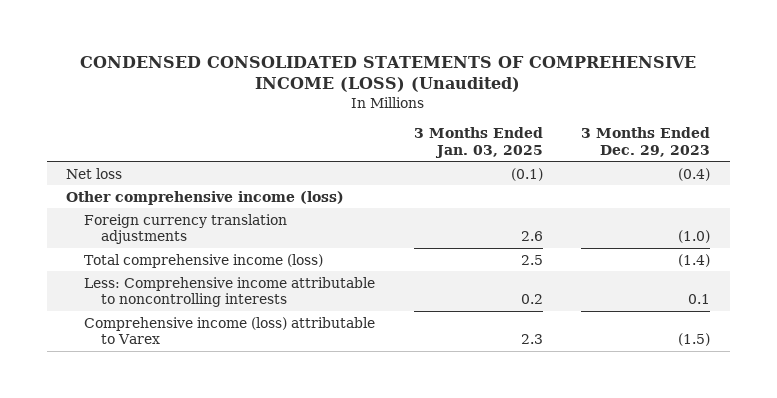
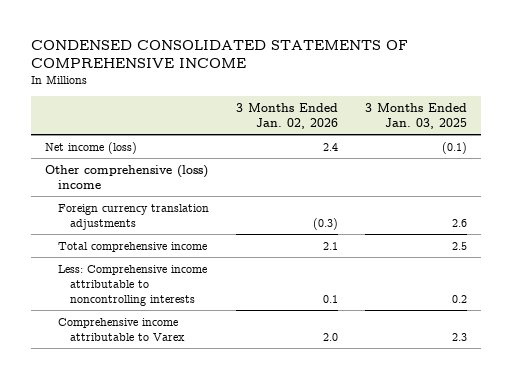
[80,56,697,93] CONDENSED CONSOLIDATED STATEMENTS OF COMPREHENSIVE INCOME (LOSS) (Unaudited) -> [31,39,409,69] CONDENSED CONSOLIDATED STATEMENTS OF COMPREHENSIVE INCOME
[581,127,711,157] 3 Months Ended Dec. 29, 2023 -> none
none -> [235,102,338,129] 3 Months Ended Jan. 02, 2026
[66,167,123,179] Net loss -> [44,141,137,154] Net income (loss)
[66,190,345,205] Other comprehensive income (loss) -> [44,164,208,189] Other comprehensive (loss) income
[83,253,323,268] Total comprehensive income (loss) -> [57,241,207,252] Total comprehensive income
[83,316,375,345] Comprehensive income (loss) attributable to Varex -> [57,317,186,341] Comprehensive income attributable to Varex

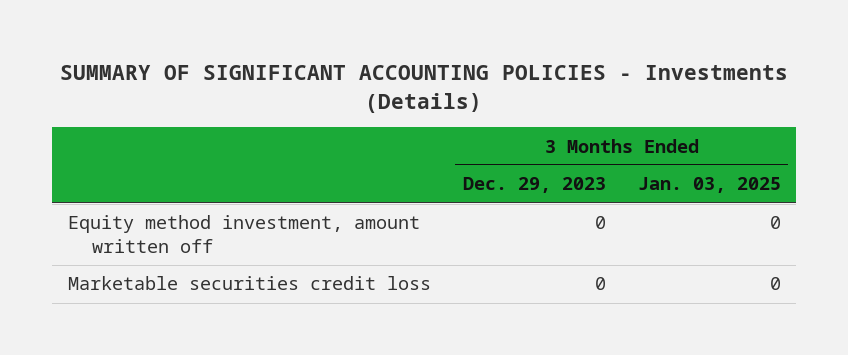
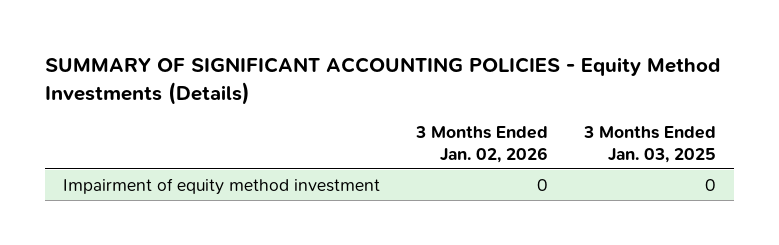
[60,65,789,113] SUMMARY OF SIGNIFICANT ACCOUNTING POLICIES - Investments (Details) -> [44,57,720,105] SUMMARY OF SIGNIFICANT ACCOUNTING POLICIES - Equity Method Investments (Details)
[462,177,606,194] Dec. 29, 2023 -> none
none -> [414,126,548,163] 3 Months Ended Jan. 02, 2026
[67,276,431,291] Marketable securities credit loss -> none
[67,215,420,254] Equity method investment, amount written off -> [62,178,380,196] Impairment of equity method investment

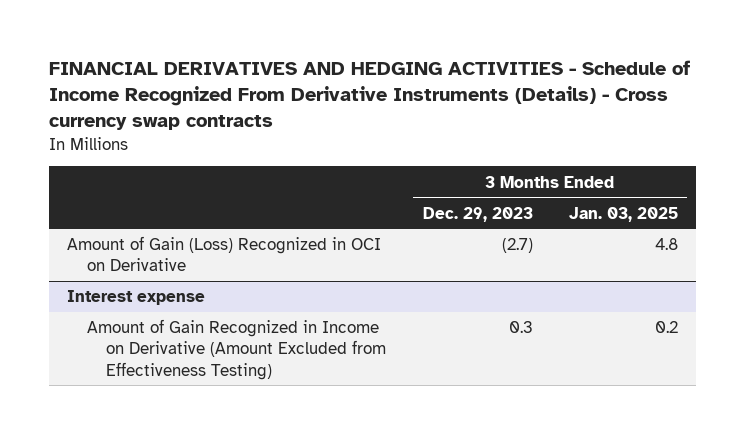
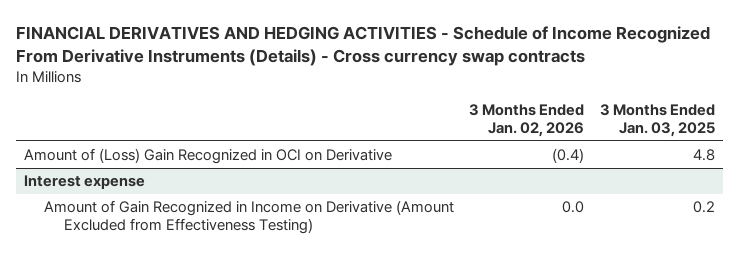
[422,206,533,222] Dec. 29, 2023 -> none
none -> [469,104,585,137] 3 Months Ended Jan. 02, 2026
[66,236,381,272] Amount of Gain (Loss) Recognized in OCI on Derivative -> [23,148,392,165] Amount of (Loss) Gain Recognized in OCI on Derivative

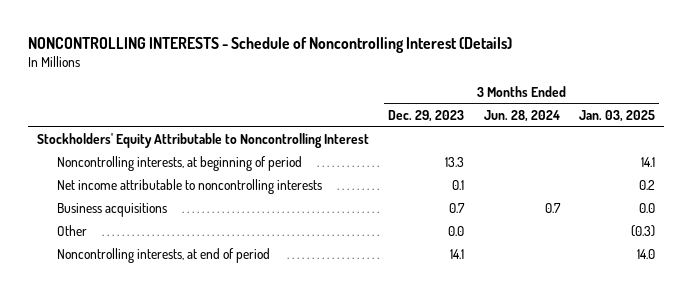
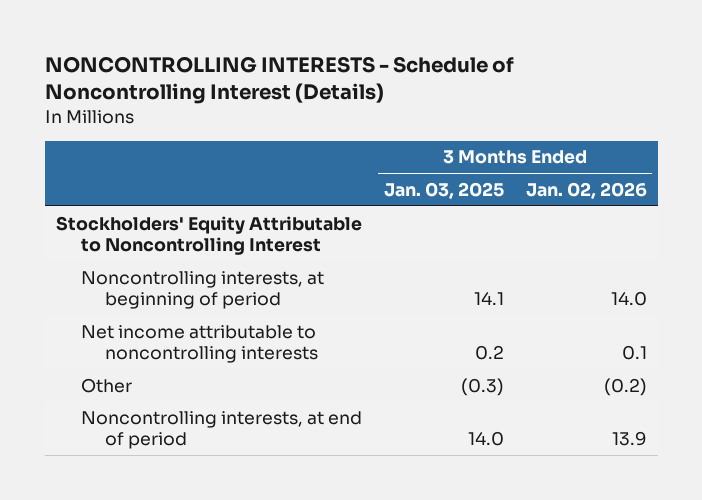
[388,110,465,123] Dec. 29, 2023 -> none
[483,110,560,123] Jun. 28, 2024 -> none
none -> [525,181,647,199] Jan. 02, 2026
[57,203,168,218] Business acquisitions -> none

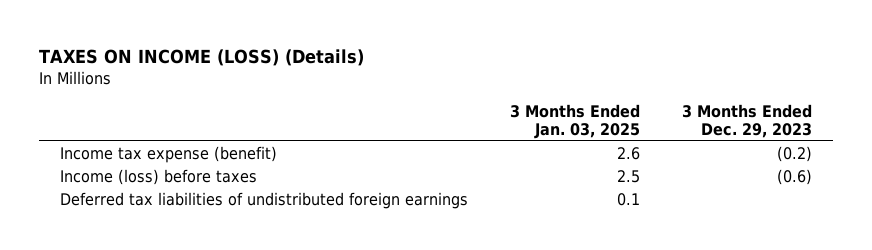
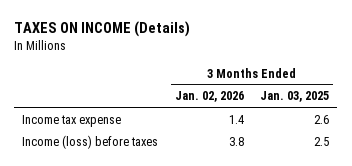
[39,49,365,67] TAXES ON INCOME (LOSS) (Details) -> [14,21,191,38] TAXES ON INCOME (Details)
[681,103,812,139] 3 Months Ended Dec. 29, 2023 -> none
none -> [174,91,244,103] Jan. 02, 2026
[60,146,278,164] Income tax expense (benefit) -> [22,114,122,127] Income tax expense
[60,192,469,210] Deferred tax liabilities of undistributed foreign earnings -> none

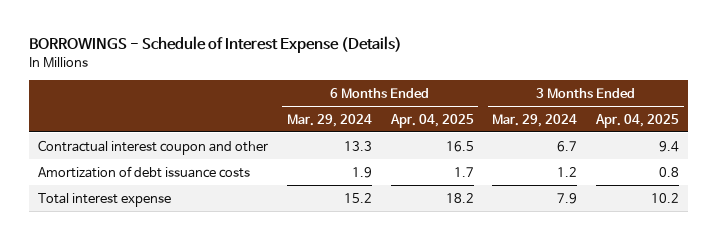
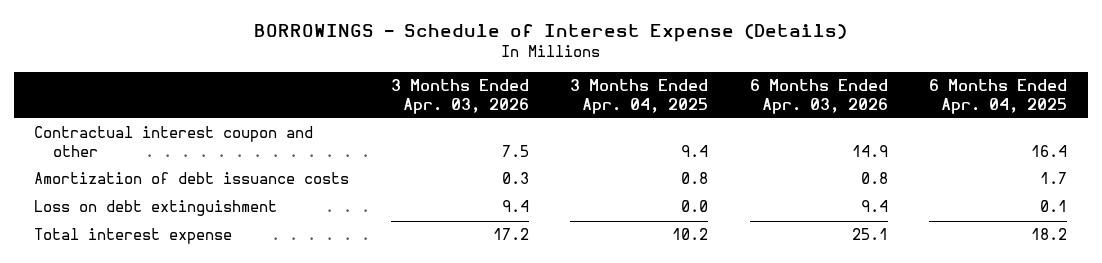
[286,113,372,127] Mar. 29, 2024 -> none
[492,113,578,127] Mar. 29, 2024 -> none
none -> [390,79,529,114] 3 Months Ended Apr. 03, 2026
none -> [749,79,888,114] 6 Months Ended Apr. 03, 2026
[445,140,474,152] 16.5 -> [1031,145,1068,158] 16.4
none -> [34,200,278,217] Loss on debt extinguishment

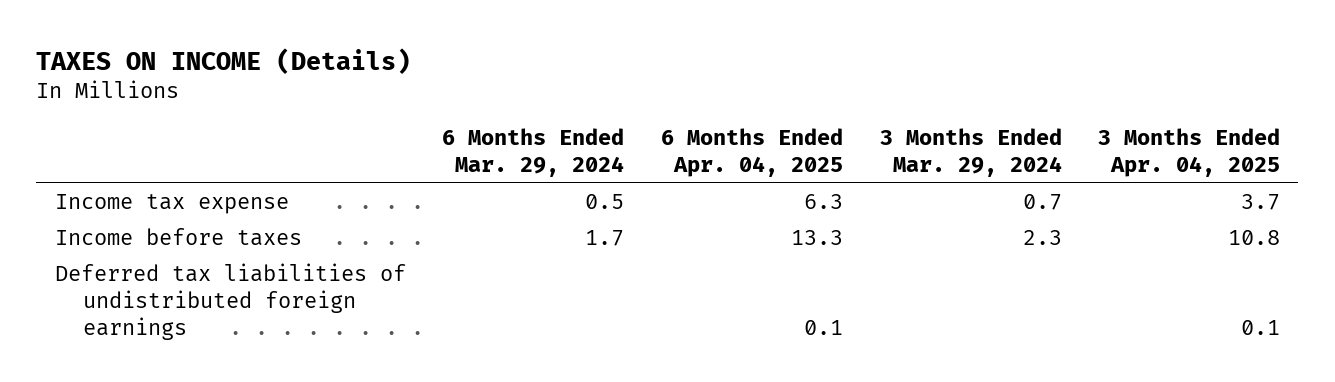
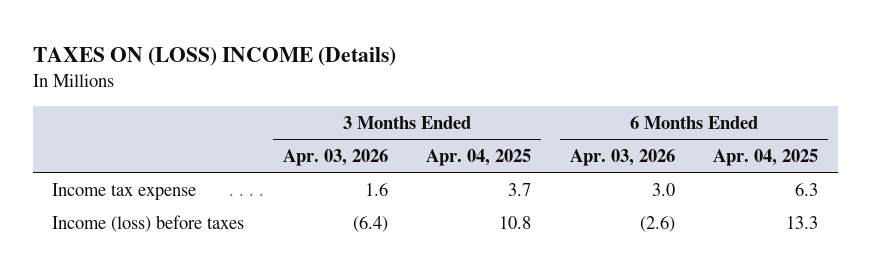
[36,47,412,74] TAXES ON INCOME (Details) -> [33,47,397,67] TAXES ON (LOSS) INCOME (Details)
[442,128,625,178] 6 Months Ended Mar. 29, 2024 -> none
[879,128,1062,178] 3 Months Ended Mar. 29, 2024 -> none
none -> [282,148,388,166] Apr. 03, 2026
none -> [569,148,675,166] Apr. 03, 2026
[54,263,406,341] Deferred tax liabilities of undistributed foreign earnings -> none
[54,228,302,247] Income before taxes -> [52,214,245,232] Income (loss) before taxes

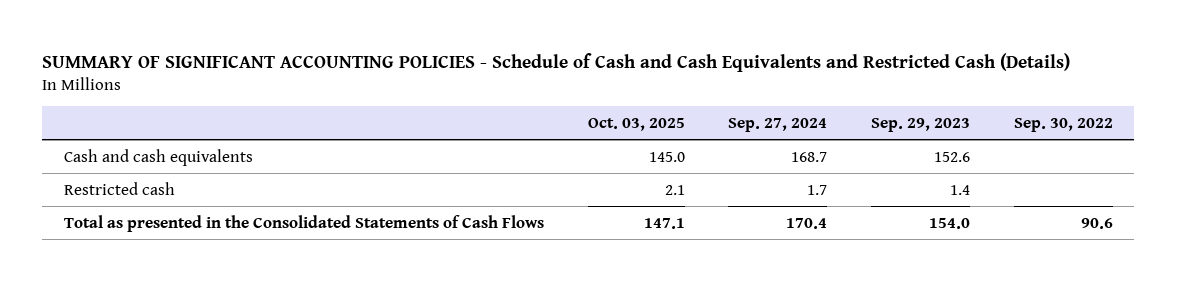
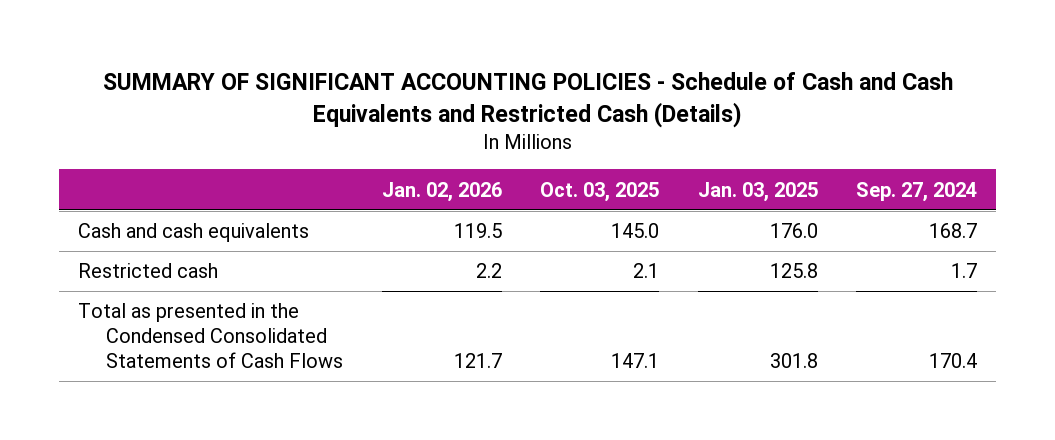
[870,117,970,132] Sep. 29, 2023 -> none
[1013,117,1113,132] Sep. 30, 2022 -> none
none -> [381,181,502,202] Jan. 02, 2026
none -> [697,181,818,202] Jan. 03, 2025
[64,214,545,232] Total as presented in the Consolidated Statements of Cash Flows -> [78,303,344,369] Total as presented in the Condensed Consolidated Statements of Cash Flows

